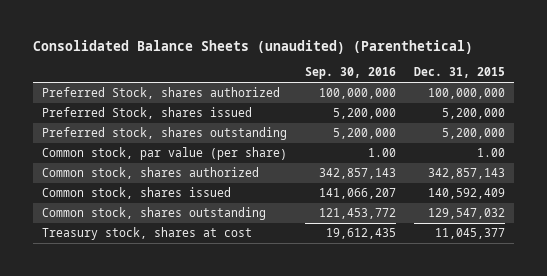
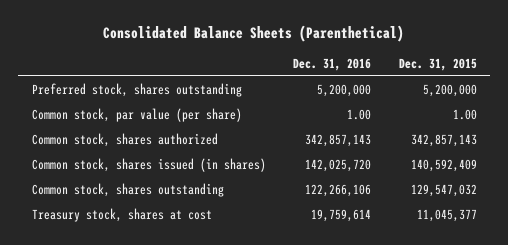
[33,39,474,54] Consolidated Balance Sheets (unaudited) (Parenthetical) -> [103,24,405,42] Consolidated Balance Sheets (Parenthetical)
[305,67,397,80] Sep. 30, 2016 -> none
none -> [293,57,372,71] Dec. 31, 2016
[42,87,281,100] Preferred Stock, shares authorized -> none
[42,107,253,120] Preferred Stock, shares issued -> none
[42,187,232,200] Common stock, shares issued -> [31,157,266,172] Common stock, shares issued (in shares)

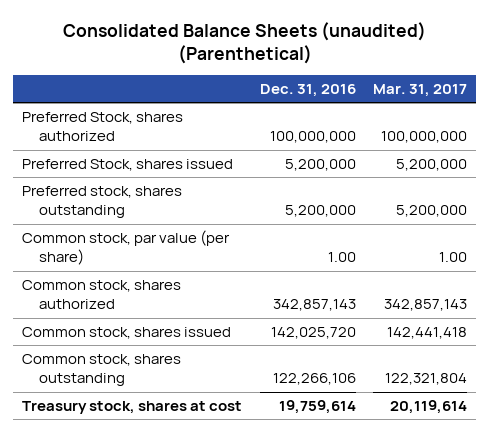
[103,24,405,42] Consolidated Balance Sheets (Parenthetical) -> [62,21,426,65] Consolidated Balance Sheets (unaudited) (Parenthetical)
[398,57,477,71] Dec. 31, 2015 -> none
none -> [373,84,468,98] Mar. 31, 2017
none -> [22,112,184,142] Preferred Stock, shares authorized
none -> [22,159,234,172] Preferred Stock, shares issued
[31,157,266,172] Common stock, shares issued (in shares) -> [22,327,232,340] Common stock, shares issued

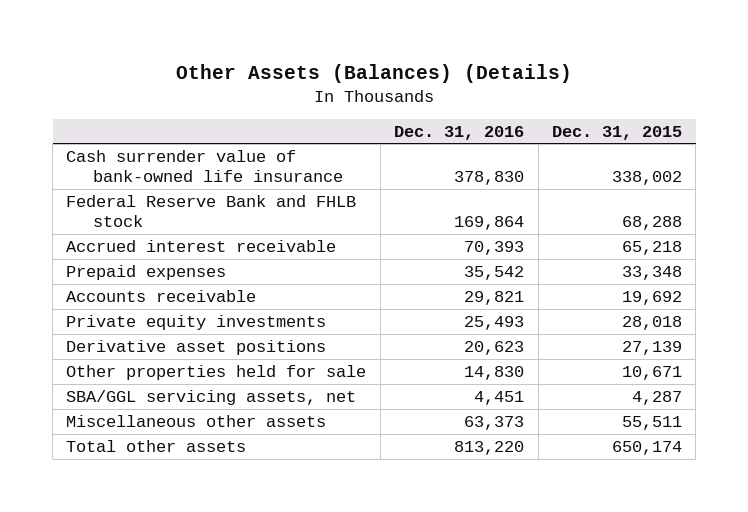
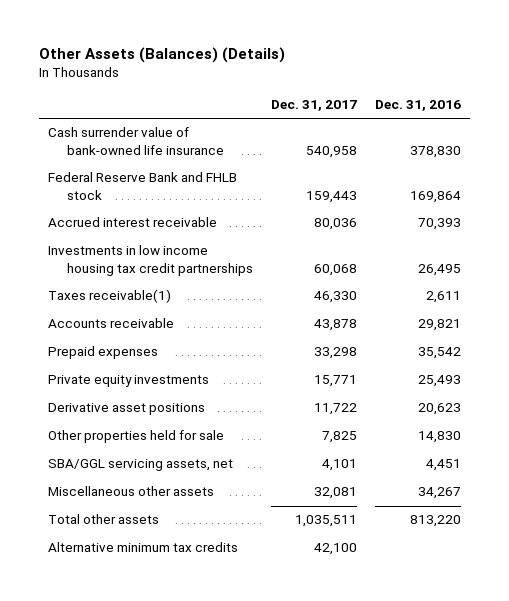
[551,125,682,140] Dec. 31, 2015 -> none
none -> [271,99,358,111] Dec. 31, 2017
none -> [47,245,254,276] Investments in low income housing tax credit partnerships
none -> [47,289,171,304] Taxes receivable(1)
[66,264,227,280] Prepaid expenses -> [47,346,158,360] Prepaid expenses
[464,415,525,430] 63,373 -> [417,487,461,500] 34,267
none -> [47,542,238,553] Alternative minimum tax credits

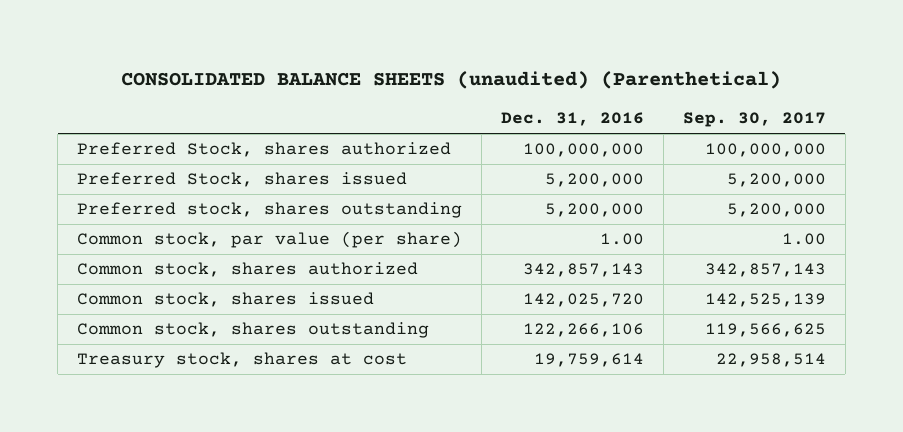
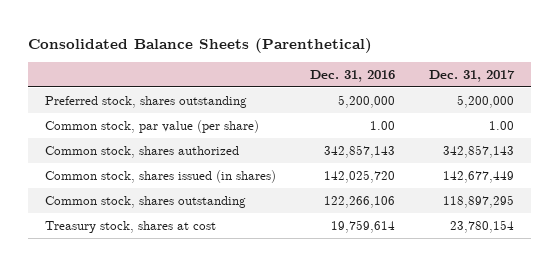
[121,71,782,90] CONSOLIDATED BALANCE SHEETS (unaudited) (Parenthetical) -> [28,37,373,53] Consolidated Balance Sheets (Parenthetical)
[682,112,826,128] Sep. 30, 2017 -> none
none -> [429,69,516,82] Dec. 31, 2017
[77,142,452,158] Preferred Stock, shares authorized -> none
[77,172,408,188] Preferred Stock, shares issued -> none
[77,292,375,308] Common stock, shares issued -> [45,169,277,183] Common stock, shares issued (in shares)

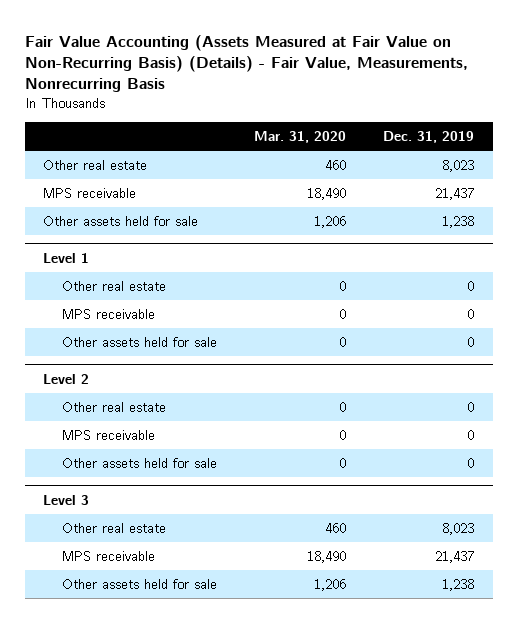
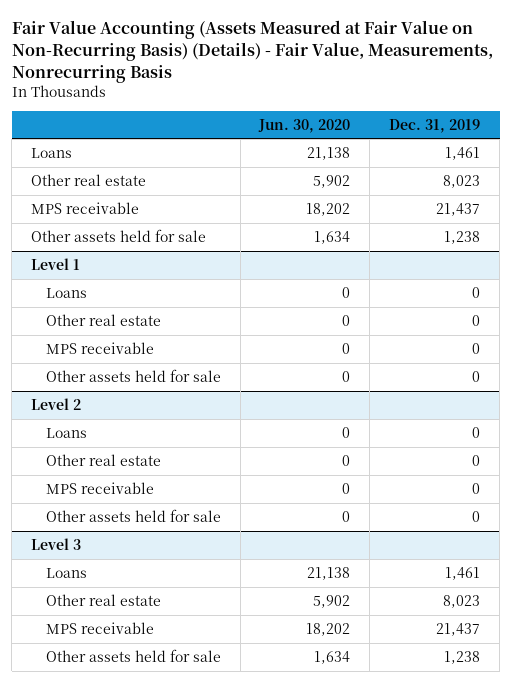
[254,130,347,143] Mar. 31, 2020 -> none
none -> [258,118,351,133] Jun. 30, 2020
none -> [31,148,73,159] Loans
none -> [45,288,87,299] Loans
none -> [45,428,87,439] Loans
none -> [45,568,87,579] Loans

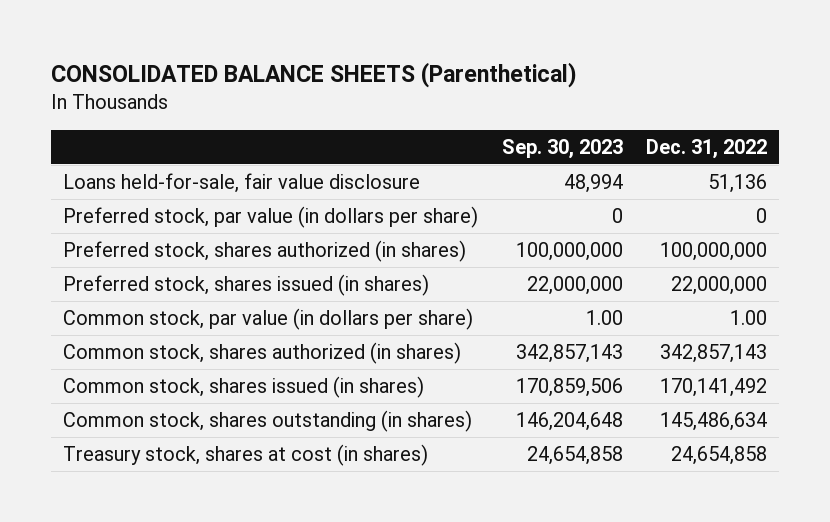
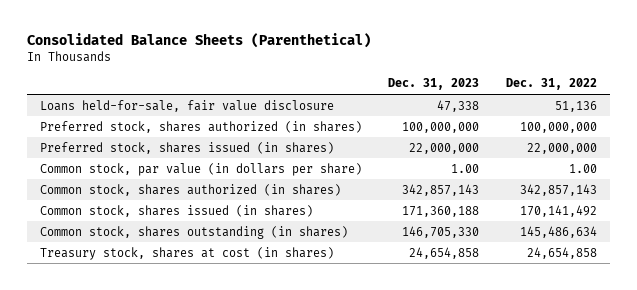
[51,62,578,89] CONSOLIDATED BALANCE SHEETS (Parenthetical) -> [27,33,372,49] Consolidated Balance Sheets (Parenthetical)
[501,138,623,159] Sep. 30, 2023 -> none
none -> [388,78,480,91] Dec. 31, 2023
[62,206,478,229] Preferred stock, par value (in dollars per share) -> none

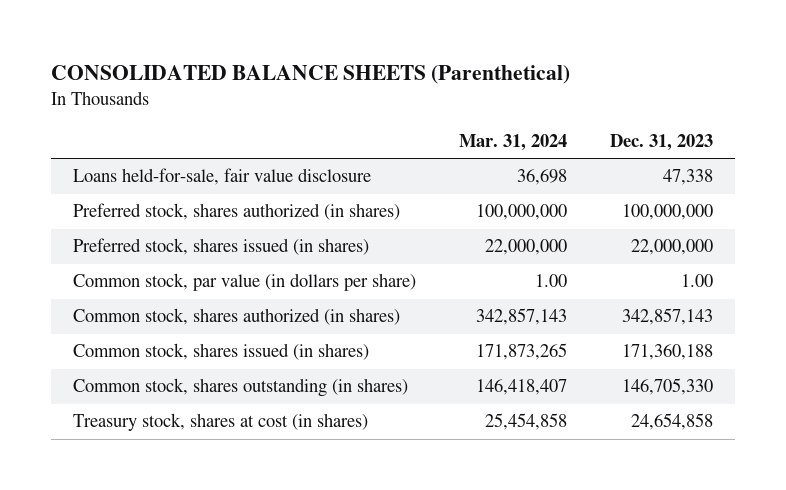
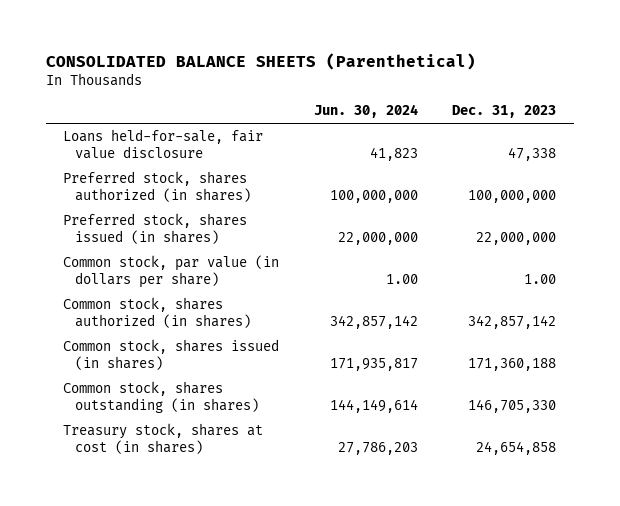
[459,133,568,151] Mar. 31, 2024 -> none
none -> [313,104,418,119] Jun. 30, 2024
[622,308,714,326] 342,857,143 -> [468,314,557,329] 342,857,142

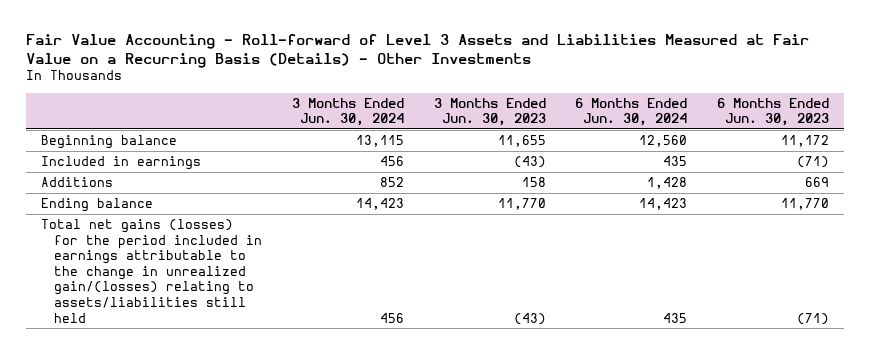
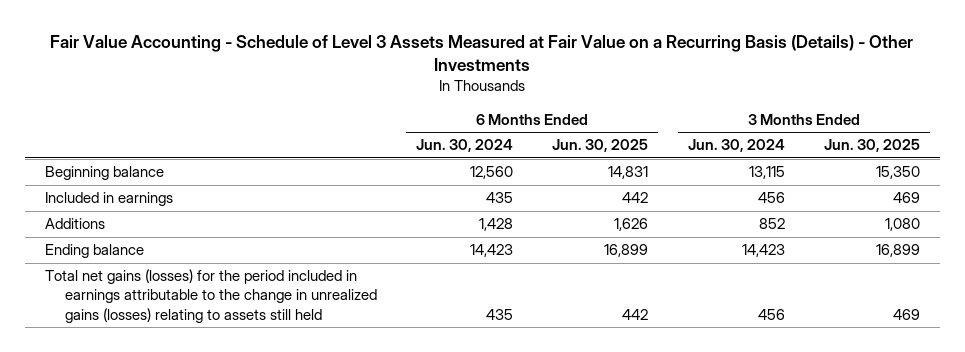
[25,33,809,68] Fair Value Accounting - Roll-forward of Level 3 Assets and Liabilities Measured at Fair Value on a Recurring Basis (Details) - Other Investments -> [50,34,914,72] Fair Value Accounting - Schedule of Level 3 Assets Measured at Fair Value on a Recurring Basis (Details) - Other Investments
[433,97,546,127] 3 Months Ended Jun. 30, 2023 -> none
[717,97,830,127] 6 Months Ended Jun. 30, 2023 -> none
none -> [552,139,649,153] Jun. 30, 2025
none -> [824,139,921,153] Jun. 30, 2025
[40,218,263,323] Total net gains (losses) for the period included in earnings attributable to the change in unrealized gain/(losses) relating to assets/liabilities still held -> [44,269,377,323] Total net gains (losses) for the period included in earnings attributable to the change in unrealized gains (losses) relating to assets still held

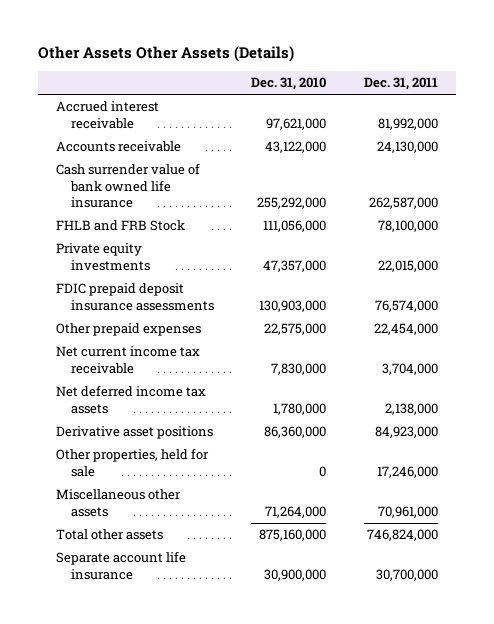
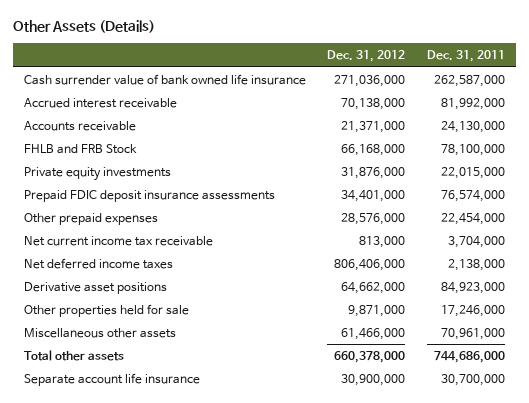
[37,45,294,62] Other Assets Other Assets (Details) -> [12,20,155,34] Other Assets (Details)
[251,77,327,91] Dec. 31, 2010 -> none
none -> [327,50,406,63] Dec. 31, 2012
[56,163,201,209] Cash surrender value of bank owned life insurance -> [23,74,306,86] Cash surrender value of bank owned life insurance
[56,283,214,311] FDIC prepaid deposit insurance assessments -> [23,190,275,203] Prepaid FDIC deposit insurance assessments
[56,385,207,414] Net deferred income tax assets -> [23,258,173,270] Net deferred income taxes
[56,448,210,477] Other properties, held for sale -> [23,304,189,318] Other properties held for sale
[366,529,438,542] 746,824,000 -> [433,351,505,364] 744,686,000

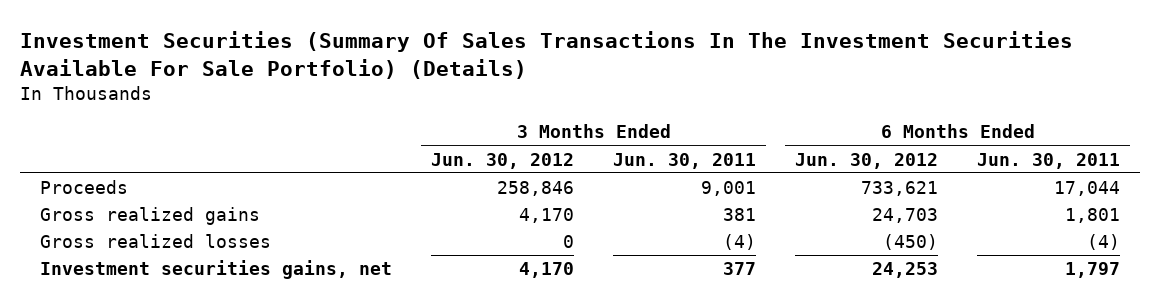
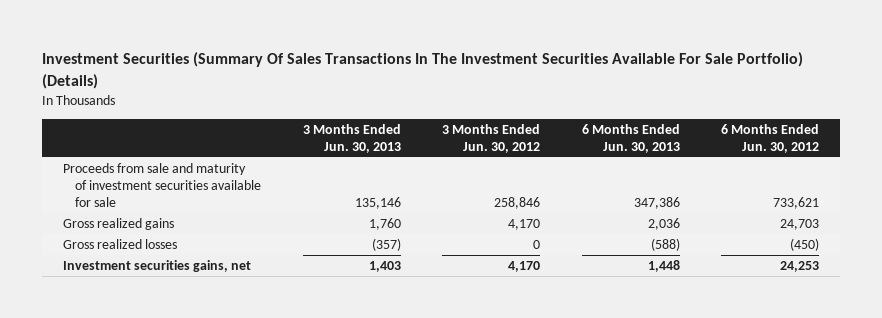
[613,152,757,169] Jun. 30, 2011 -> none
[977,152,1121,169] Jun. 30, 2011 -> none
none -> [302,123,401,153] 3 Months Ended Jun. 30, 2013
none -> [581,123,680,153] 6 Months Ended Jun. 30, 2013
[39,180,128,195] Proceeds -> [62,162,262,208] Proceeds from sale and maturity of investment securities available for sale

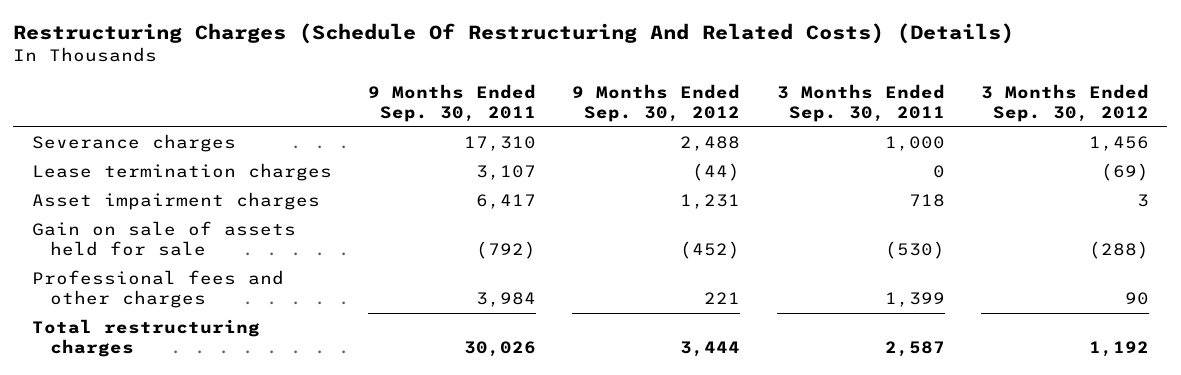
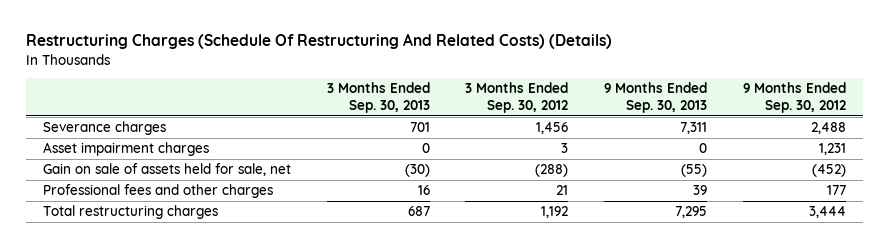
[367,84,536,123] 9 Months Ended Sep. 30, 2011 -> none
[776,84,945,123] 3 Months Ended Sep. 30, 2011 -> none
none -> [326,82,430,114] 3 Months Ended Sep. 30, 2013
none -> [604,82,708,114] 9 Months Ended Sep. 30, 2013
[31,163,332,182] Lease termination charges -> none
[31,221,296,257] Gain on sale of assets held for sale -> [43,163,292,177] Gain on sale of assets held for sale, net
[704,292,741,305] 221 -> [826,185,846,196] 177
[1125,292,1150,306] 90 -> [556,185,569,196] 21

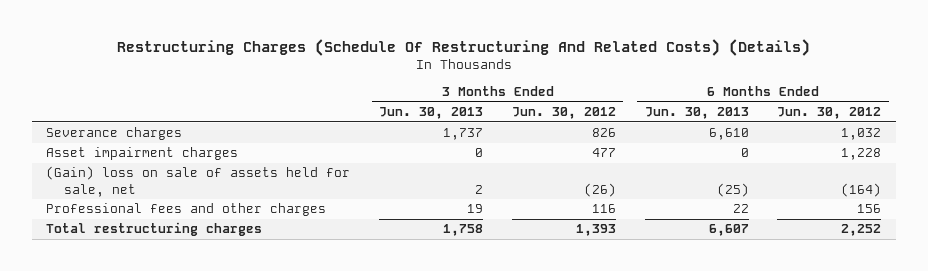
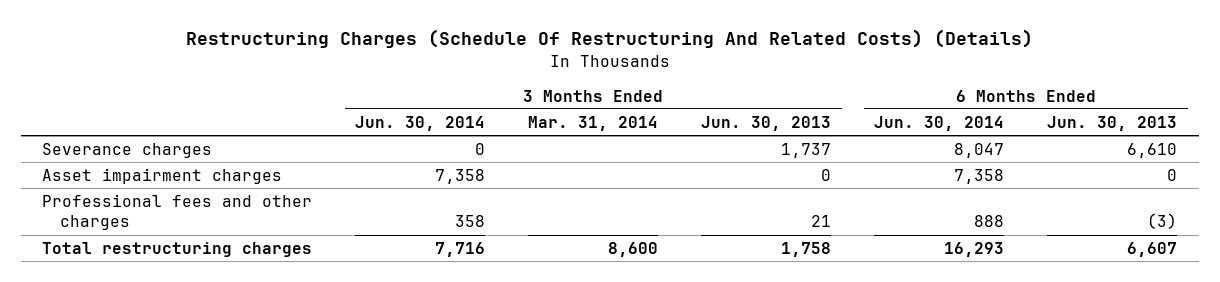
[511,107,616,120] Jun. 30, 2012 -> none
[777,107,882,120] Jun. 30, 2012 -> none
none -> [355,115,486,131] Jun. 30, 2014
none -> [528,115,659,131] Mar. 31, 2014
none -> [874,115,1005,131] Jun. 30, 2014
[46,166,351,198] (Gain) loss on sale of assets held for sale, net -> none
[467,204,484,214] 19 -> [811,215,832,228] 21
[732,204,749,214] 22 -> [1147,213,1178,230] (3)

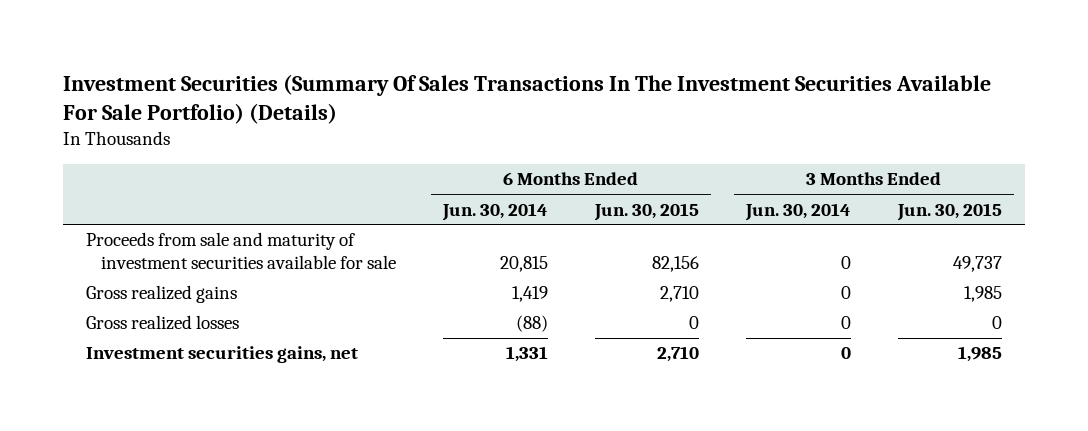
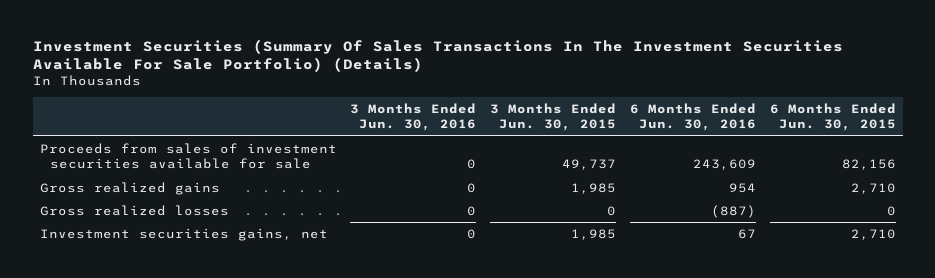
[442,202,549,221] Jun. 30, 2014 -> none
[744,202,851,221] Jun. 30, 2014 -> none
none -> [350,103,477,132] 3 Months Ended Jun. 30, 2016
none -> [629,103,756,132] 6 Months Ended Jun. 30, 2016
[86,232,397,270] Proceeds from sale and maturity of investment securities available for sale -> [39,142,337,170] Proceeds from sales of investment securities available for sale

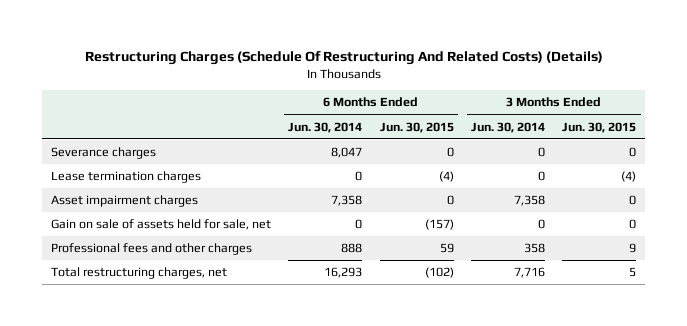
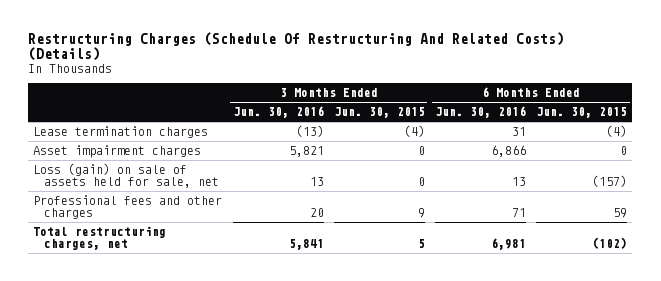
[288,121,363,133] Jun. 30, 2014 -> none
[471,121,546,133] Jun. 30, 2014 -> none
none -> [232,106,324,119] Jun. 30, 2016
none -> [434,106,526,119] Jun. 30, 2016
[50,147,156,160] Severance charges -> none
[50,219,271,231] Gain on sale of assets held for sale, net -> [33,163,220,188] Loss (gain) on sale of assets held for sale, net

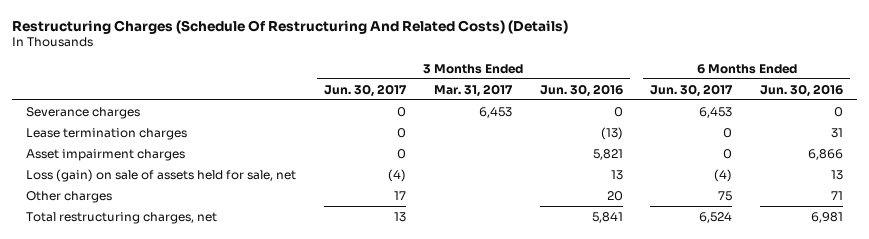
[333,107,425,119] Jun. 30, 2015 -> none
[536,107,628,119] Jun. 30, 2015 -> none
none -> [323,83,407,97] Jun. 30, 2017
none -> [433,83,513,97] Mar. 31, 2017
none -> [650,83,734,97] Jun. 30, 2017
none -> [26,106,141,119] Severance charges
[33,195,223,219] Professional fees and other charges -> [26,190,113,203] Other charges

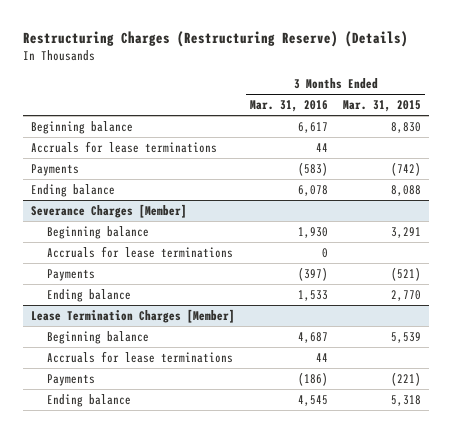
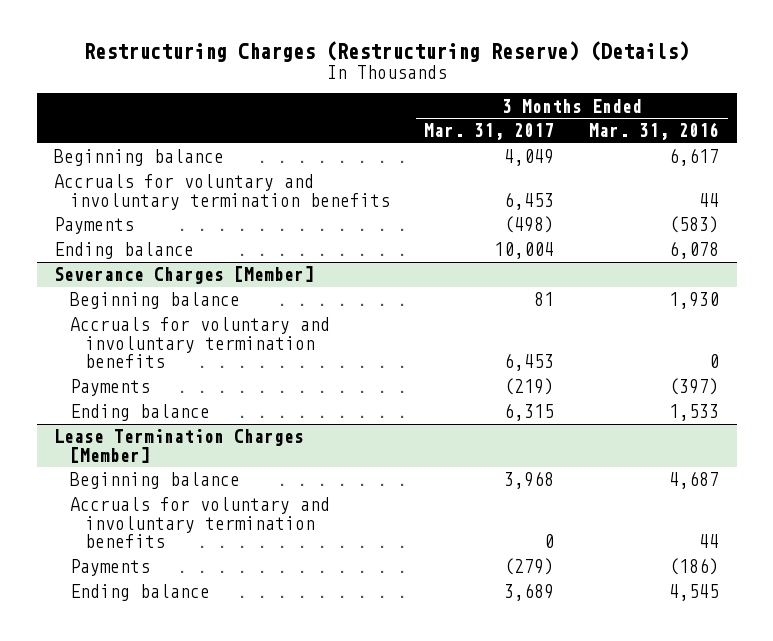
[343,100,422,113] Mar. 31, 2015 -> none
none -> [424,123,555,141] Mar. 31, 2017
[30,141,217,154] Accruals for lease terminations -> [53,174,390,210] Accruals for voluntary and involuntary termination benefits
[47,246,234,259] Accruals for lease terminations -> [69,317,330,369] Accruals for voluntary and involuntary termination benefits
[47,351,234,364] Accruals for lease terminations -> [69,497,330,549] Accruals for voluntary and involuntary termination benefits

